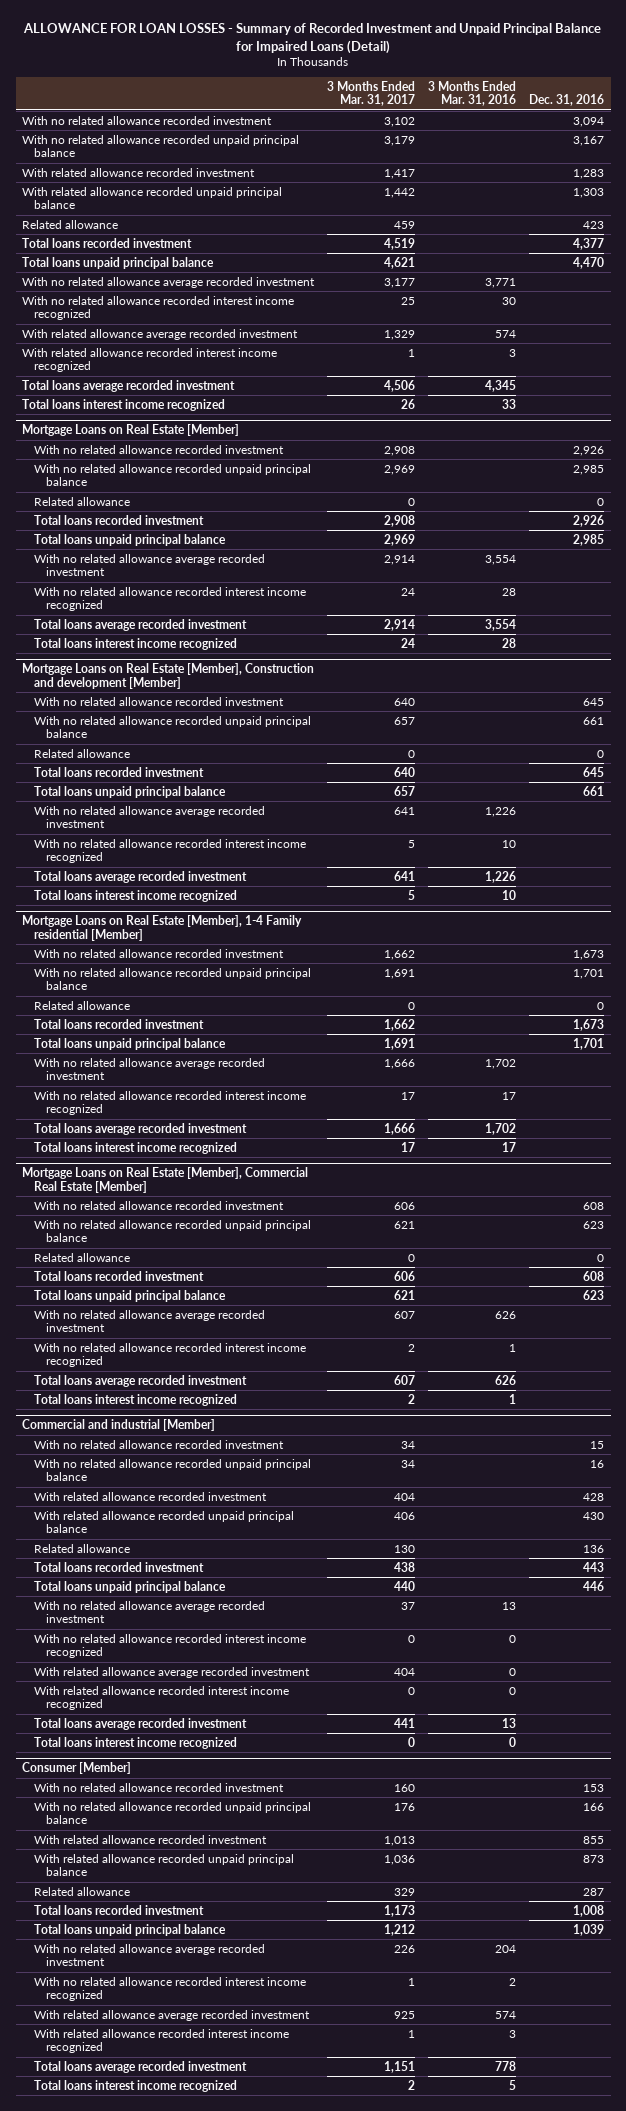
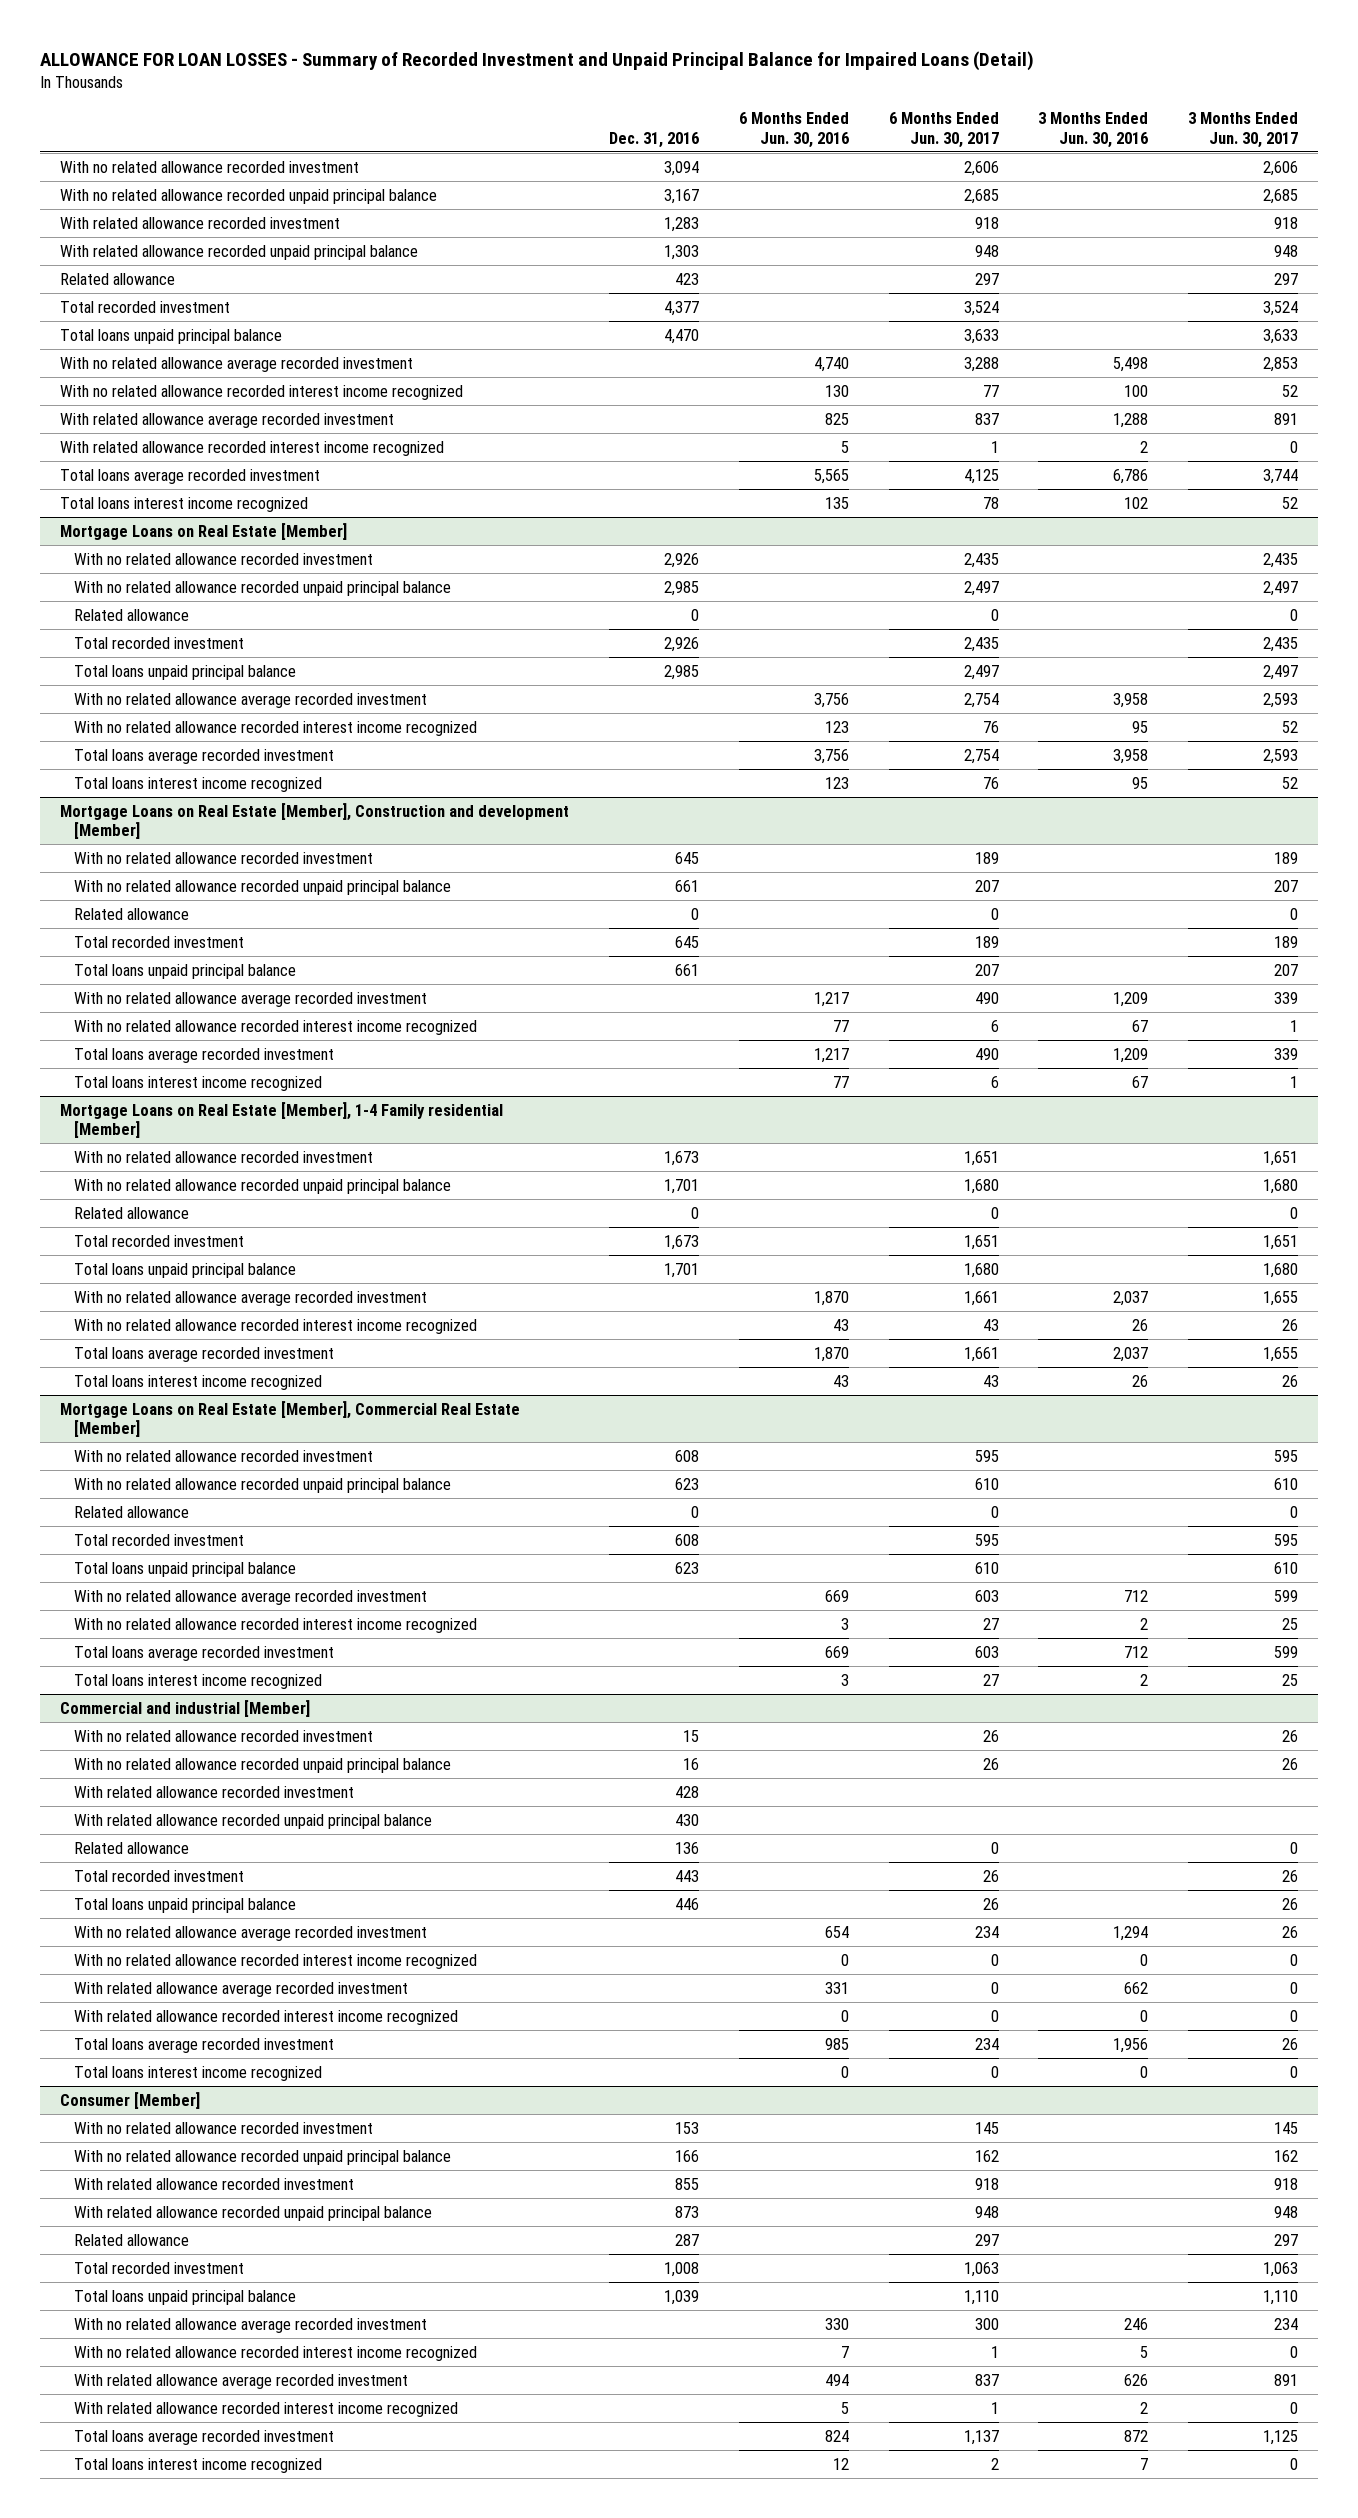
[327,81,416,107] 3 Months Ended Mar. 31, 2017 -> none
[428,81,517,107] 3 Months Ended Mar. 31, 2016 -> none
none -> [738,111,849,148] 6 Months Ended Jun. 30, 2016
none -> [888,111,999,148] 6 Months Ended Jun. 30, 2017
none -> [1038,111,1149,148] 3 Months Ended Jun. 30, 2016
none -> [1188,111,1299,148] 3 Months Ended Jun. 30, 2017
[22,237,193,248] Total loans recorded investment -> [60,300,231,313] Total recorded investment
[34,514,205,525] Total loans recorded investment -> [74,636,245,649] Total recorded investment
[34,766,205,777] Total loans recorded investment -> [74,935,245,948] Total recorded investment
[34,1018,205,1029] Total loans recorded investment -> [74,1234,245,1247] Total recorded investment
[34,1270,205,1281] Total loans recorded investment -> [74,1533,245,1546] Total recorded investment
[34,1561,205,1572] Total loans recorded investment -> [74,1869,245,1882] Total recorded investment
[34,1904,205,1915] Total loans recorded investment -> [74,2261,245,2274] Total recorded investment

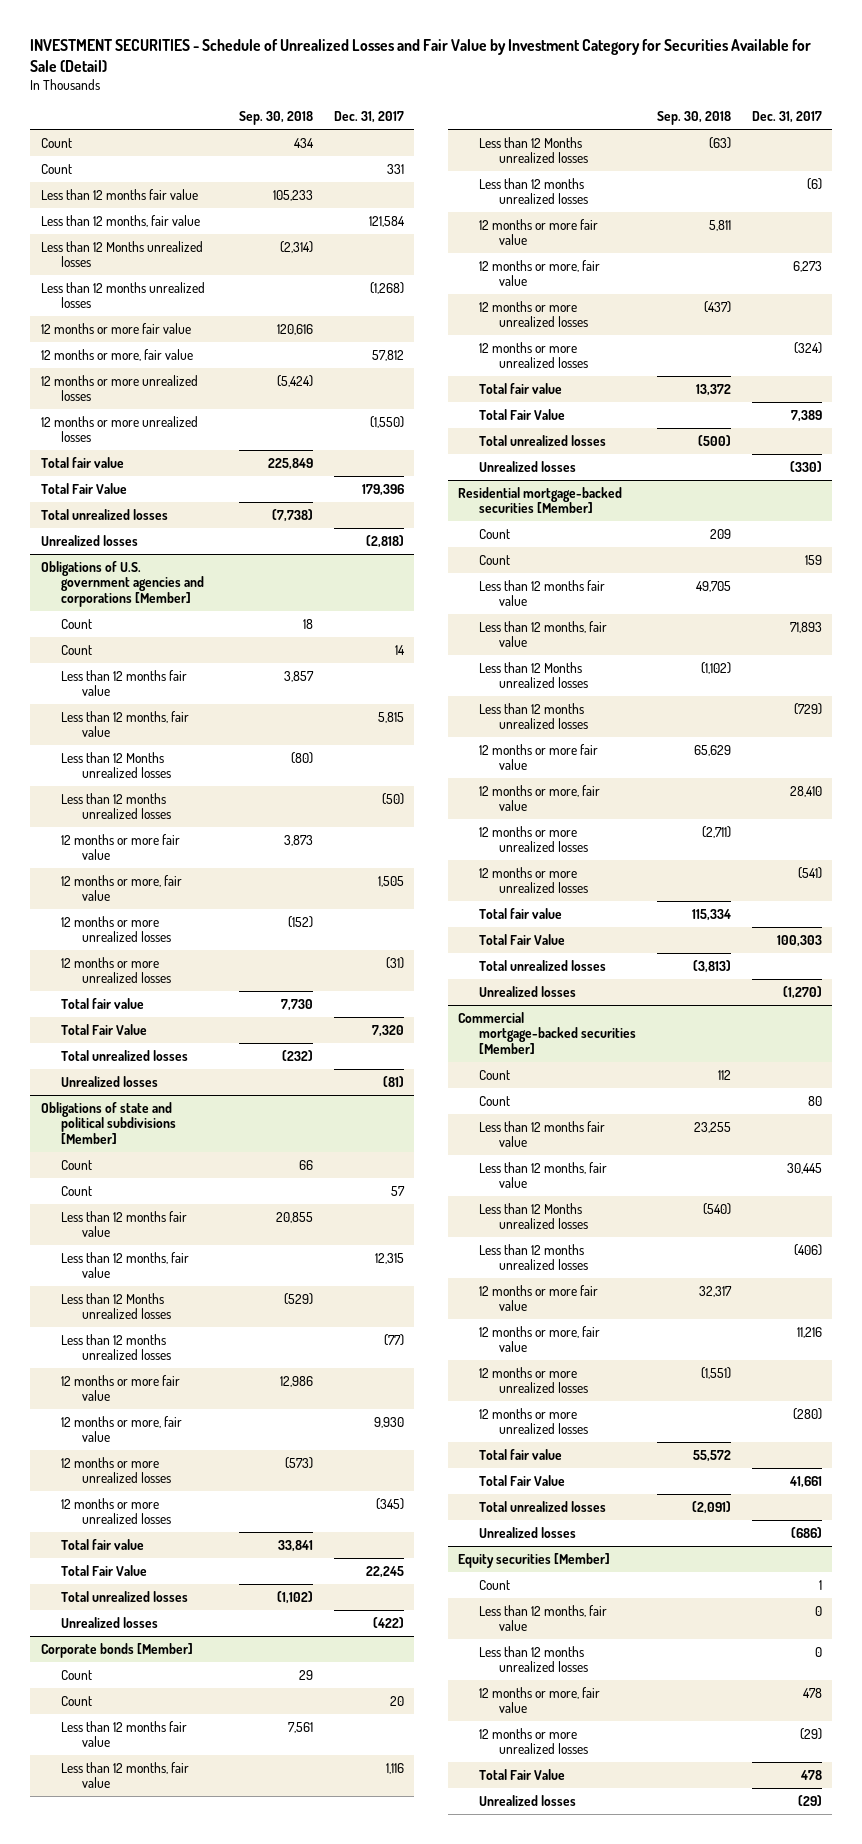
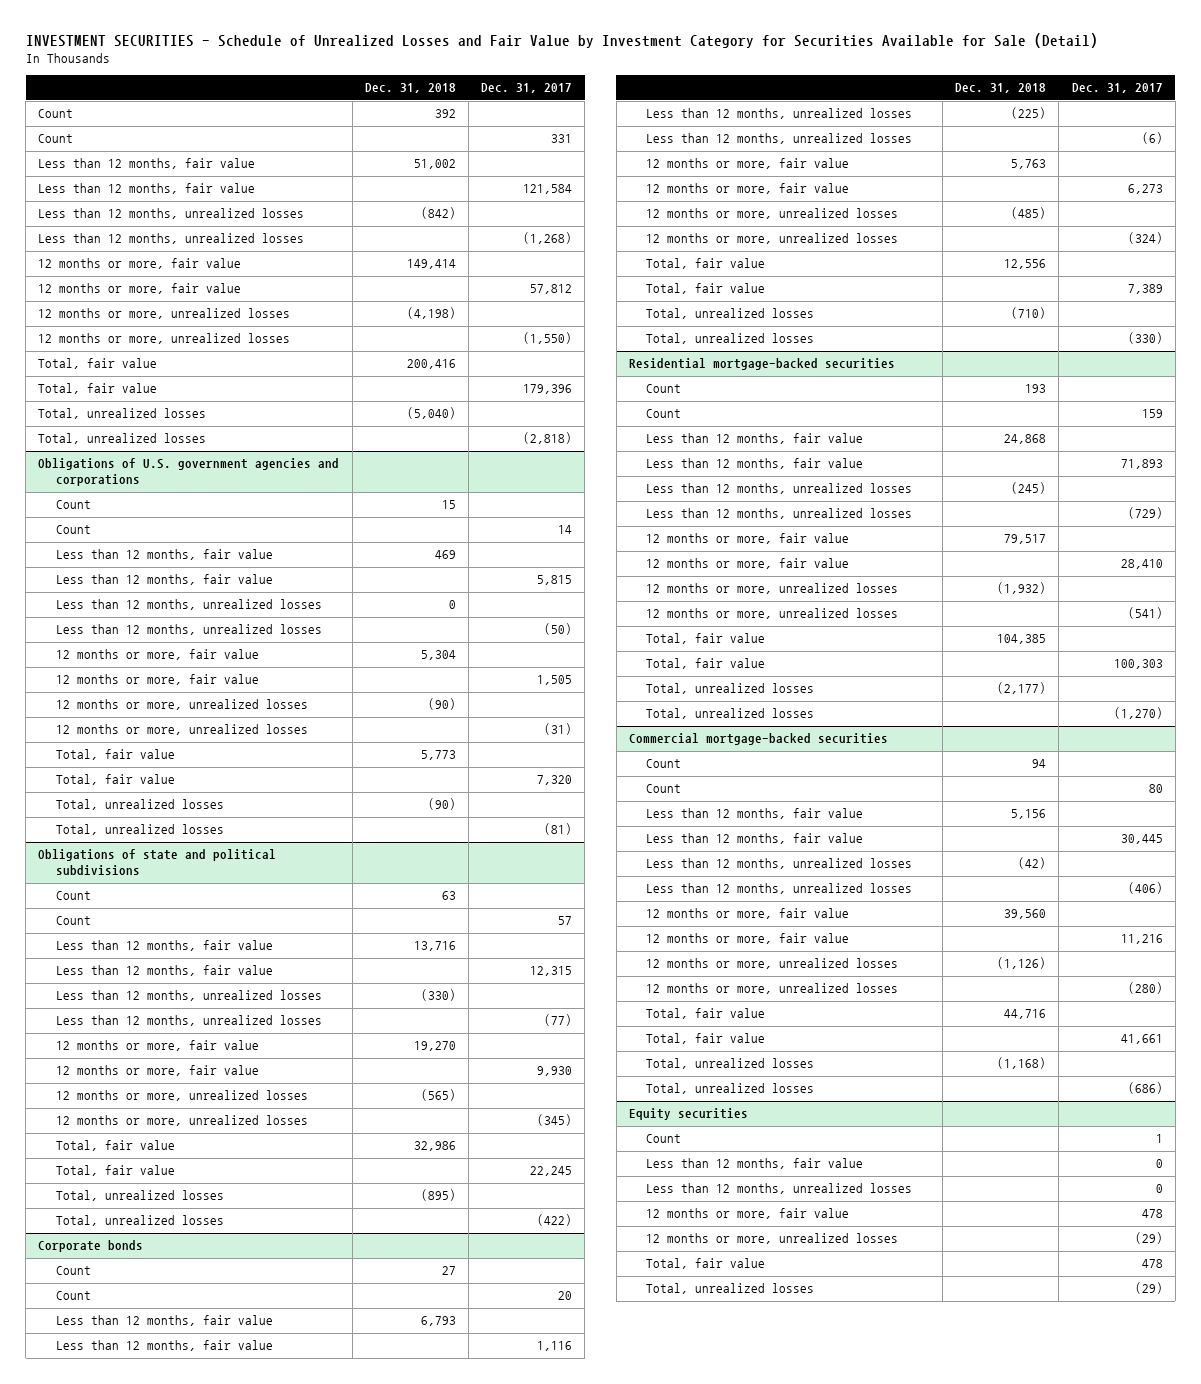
[239,110,314,125] Sep. 30, 2018 -> none
none -> [364,83,456,94] Dec. 31, 2018
[40,188,198,200] Less than 12 months fair value -> [38,158,256,170] Less than 12 months, fair value
[40,240,203,268] Less than 12 Months unrealized losses -> [38,208,305,220] Less than 12 months, unrealized losses
[40,281,205,309] Less than 12 months unrealized losses -> [38,233,305,245] Less than 12 months, unrealized losses
[40,322,191,334] 12 months or more fair value -> [38,258,242,270] 12 months or more, fair value
[40,374,198,402] 12 months or more unrealized losses -> [38,308,291,320] 12 months or more, unrealized losses
[40,415,198,443] 12 months or more unrealized losses -> [38,333,291,345] 12 months or more, unrealized losses
[40,456,124,468] Total fair value -> [38,358,158,370] Total, fair value
[40,482,127,494] Total Fair Value -> [38,383,158,395] Total, fair value
[40,508,168,520] Total unrealized losses -> [38,408,207,420] Total, unrealized losses
[40,534,138,546] Unrealized losses -> [38,433,207,445] Total, unrealized losses
[40,560,205,607] Obligations of U.S. government agencies and corporations [Member] -> [38,458,340,487] Obligations of U.S. government agencies and corporations
[61,669,188,697] Less than 12 months fair value -> [55,549,273,561] Less than 12 months, fair value
[61,751,171,779] Less than 12 Months unrealized losses -> [55,599,322,611] Less than 12 months, unrealized losses
[61,792,171,820] Less than 12 months unrealized losses -> [55,624,322,636] Less than 12 months, unrealized losses
[61,833,181,861] 12 months or more fair value -> [55,649,259,661] 12 months or more, fair value
[61,915,171,943] 12 months or more unrealized losses -> [55,699,308,711] 12 months or more, unrealized losses
[61,956,171,984] 12 months or more unrealized losses -> [55,724,308,736] 12 months or more, unrealized losses
[61,997,145,1009] Total fair value -> [55,749,175,761] Total, fair value
[61,1023,148,1035] Total Fair Value -> [55,774,175,786] Total, fair value
[61,1049,189,1061] Total unrealized losses -> [55,799,224,811] Total, unrealized losses
[61,1075,159,1087] Unrealized losses -> [55,824,224,836] Total, unrealized losses
[40,1101,177,1144] Obligations of state and political subdivisions [Member] -> [38,849,277,876] Obligations of state and political subdivisions
[61,1210,188,1238] Less than 12 months fair value -> [55,940,273,952] Less than 12 months, fair value
[61,1292,171,1320] Less than 12 Months unrealized losses -> [55,990,322,1002] Less than 12 months, unrealized losses
[61,1333,171,1361] Less than 12 months unrealized losses -> [55,1015,322,1027] Less than 12 months, unrealized losses
[61,1374,181,1402] 12 months or more fair value -> [55,1040,259,1052] 12 months or more, fair value
[61,1456,171,1484] 12 months or more unrealized losses -> [55,1090,308,1102] 12 months or more, unrealized losses
[61,1497,171,1525] 12 months or more unrealized losses -> [55,1115,308,1127] 12 months or more, unrealized losses
[61,1538,145,1550] Total fair value -> [55,1140,175,1152] Total, fair value
[61,1564,148,1576] Total Fair Value -> [55,1165,175,1177] Total, fair value
[61,1590,189,1602] Total unrealized losses -> [55,1190,224,1202] Total, unrealized losses
[61,1616,159,1628] Unrealized losses -> [55,1215,224,1227] Total, unrealized losses
[40,1642,193,1658] Corporate bonds [Member] -> [38,1240,144,1253] Corporate bonds
[61,1720,188,1748] Less than 12 months fair value -> [55,1315,273,1327] Less than 12 months, fair value
[478,136,589,164] Less than 12 Months unrealized losses -> [646,108,913,120] Less than 12 months, unrealized losses
[478,177,589,205] Less than 12 months unrealized losses -> [646,133,913,145] Less than 12 months, unrealized losses
[478,218,598,246] 12 months or more fair value -> [646,158,850,170] 12 months or more, fair value
[478,300,589,328] 12 months or more unrealized losses -> [646,208,899,220] 12 months or more, unrealized losses
[478,341,589,369] 12 months or more unrealized losses -> [646,233,899,245] 12 months or more, unrealized losses
[478,382,562,394] Total fair value -> [646,258,766,270] Total, fair value
[478,408,565,420] Total Fair Value -> [646,283,766,295] Total, fair value
[478,434,606,446] Total unrealized losses -> [646,308,815,320] Total, unrealized losses
[478,460,576,472] Unrealized losses -> [646,333,815,345] Total, unrealized losses
[458,486,623,514] Residential mortgage-backed securities [Member] -> [628,358,895,371] Residential mortgage-backed securities
[478,579,605,607] Less than 12 months fair value -> [646,433,864,445] Less than 12 months, fair value
[478,661,589,689] Less than 12 Months unrealized losses -> [646,483,913,495] Less than 12 months, unrealized losses
[478,702,589,730] Less than 12 months unrealized losses -> [646,508,913,520] Less than 12 months, unrealized losses
[478,743,598,771] 12 months or more fair value -> [646,533,850,545] 12 months or more, fair value
[478,825,589,853] 12 months or more unrealized losses -> [646,583,899,595] 12 months or more, unrealized losses
[478,866,589,894] 12 months or more unrealized losses -> [646,608,899,620] 12 months or more, unrealized losses
[478,907,562,919] Total fair value -> [646,633,766,645] Total, fair value
[478,933,565,945] Total Fair Value -> [646,658,766,670] Total, fair value
[478,959,606,971] Total unrealized losses -> [646,683,815,695] Total, unrealized losses
[478,985,576,997] Unrealized losses -> [646,708,815,720] Total, unrealized losses
[458,1011,636,1054] Commercial mortgage-backed securities [Member] -> [628,733,888,746] Commercial mortgage-backed securities
[478,1120,605,1148] Less than 12 months fair value -> [646,808,864,820] Less than 12 months, fair value
[478,1202,589,1230] Less than 12 Months unrealized losses -> [646,858,913,870] Less than 12 months, unrealized losses
[478,1243,589,1271] Less than 12 months unrealized losses -> [646,883,913,895] Less than 12 months, unrealized losses
[478,1284,598,1312] 12 months or more fair value -> [646,908,850,920] 12 months or more, fair value
[478,1366,589,1394] 12 months or more unrealized losses -> [646,958,899,970] 12 months or more, unrealized losses
[478,1407,589,1435] 12 months or more unrealized losses -> [646,983,899,995] 12 months or more, unrealized losses
[478,1448,562,1460] Total fair value -> [646,1008,766,1020] Total, fair value
[478,1474,565,1486] Total Fair Value -> [646,1033,766,1045] Total, fair value
[478,1500,606,1512] Total unrealized losses -> [646,1058,815,1070] Total, unrealized losses
[478,1526,576,1538] Unrealized losses -> [646,1083,815,1095] Total, unrealized losses
[458,1552,611,1568] Equity securities [Member] -> [628,1108,748,1121] Equity securities
[478,1645,589,1673] Less than 12 months unrealized losses -> [646,1183,913,1195] Less than 12 months, unrealized losses
[478,1727,589,1755] 12 months or more unrealized losses -> [646,1233,899,1245] 12 months or more, unrealized losses
[478,1768,565,1780] Total Fair Value -> [646,1258,766,1270] Total, fair value
[478,1794,576,1806] Unrealized losses -> [646,1283,815,1295] Total, unrealized losses

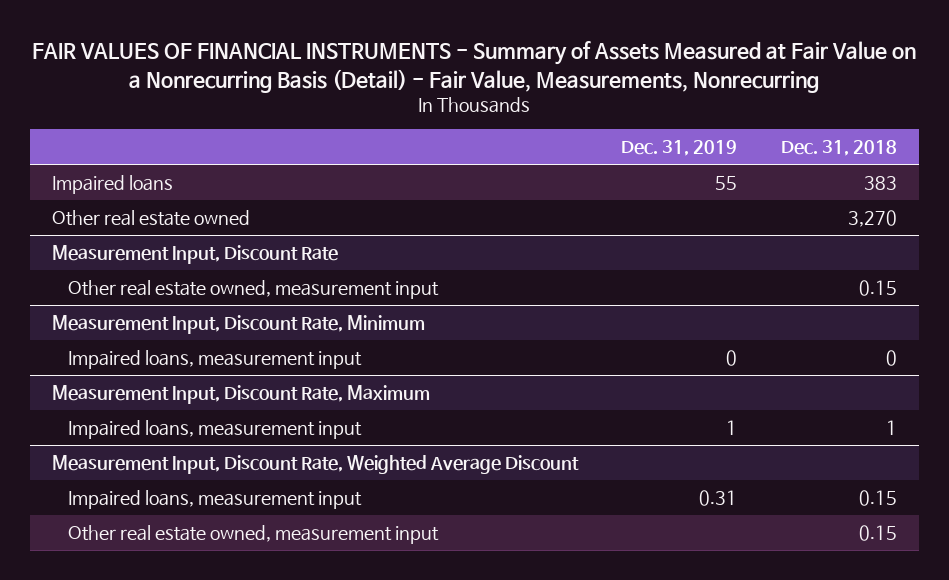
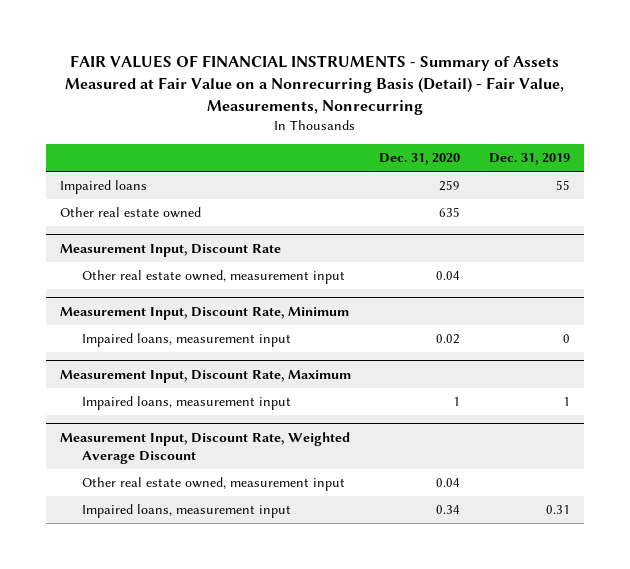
[781,140,898,157] Dec. 31, 2018 -> none
none -> [379,153,461,166] Dec. 31, 2020
[68,490,363,510] Impaired loans, measurement input -> [82,504,292,519] Impaired loans, measurement input

